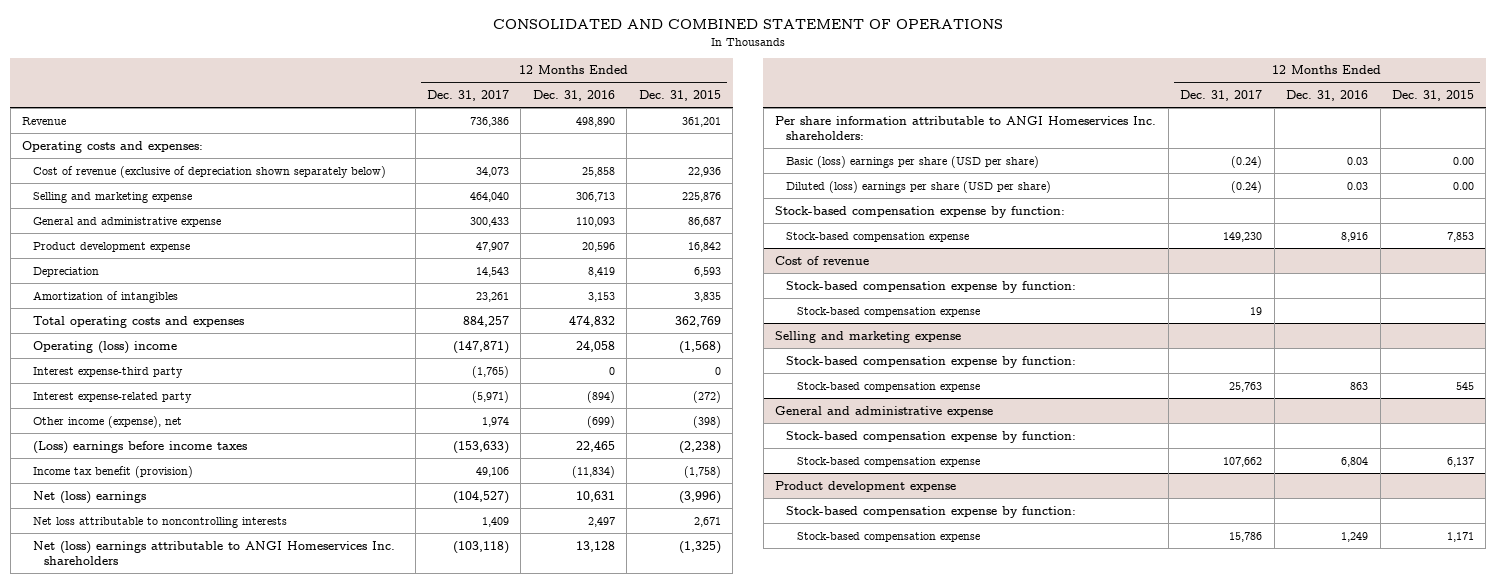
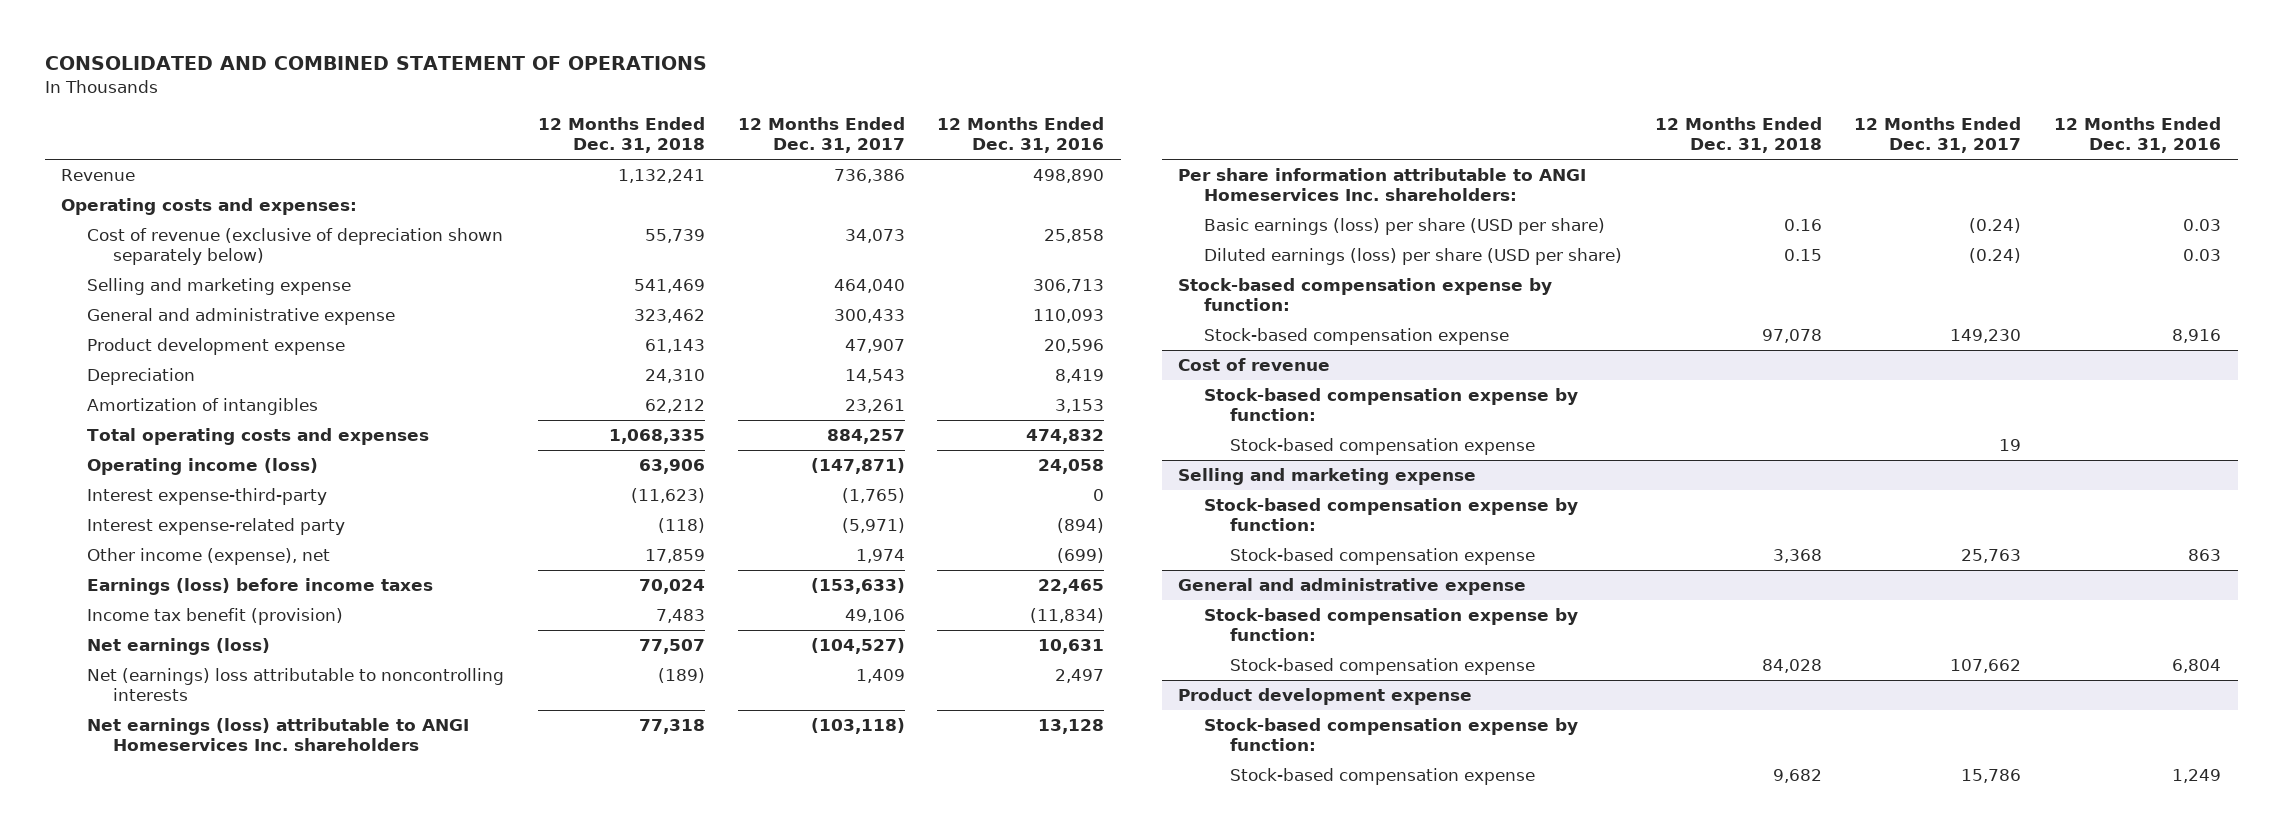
[638,90,721,102] Dec. 31, 2015 -> none
none -> [537,117,705,154] 12 Months Ended Dec. 31, 2018
[32,340,177,354] Operating (loss) income -> [87,458,319,476] Operating income (loss)
[32,366,183,378] Interest expense-third party -> [87,488,328,506] Interest expense-third-party
[32,440,247,454] (Loss) earnings before income taxes -> [87,578,434,596] Earnings (loss) before income taxes
[32,490,146,504] Net (loss) earnings -> [87,638,271,656] Net earnings (loss)
[32,516,287,528] Net loss attributable to noncontrolling interests -> [87,668,505,702] Net (earnings) loss attributable to noncontrolling interests
[32,540,395,565] Net (loss) earnings attributable to ANGI Homeservices Inc. shareholders -> [87,718,470,752] Net earnings (loss) attributable to ANGI Homeservices Inc. shareholders
[786,155,1040,168] Basic (loss) earnings per share (USD per share) -> [1203,218,1605,236] Basic earnings (loss) per share (USD per share)
[786,180,1052,193] Diluted (loss) earnings per share (USD per share) -> [1203,248,1622,266] Diluted earnings (loss) per share (USD per share)

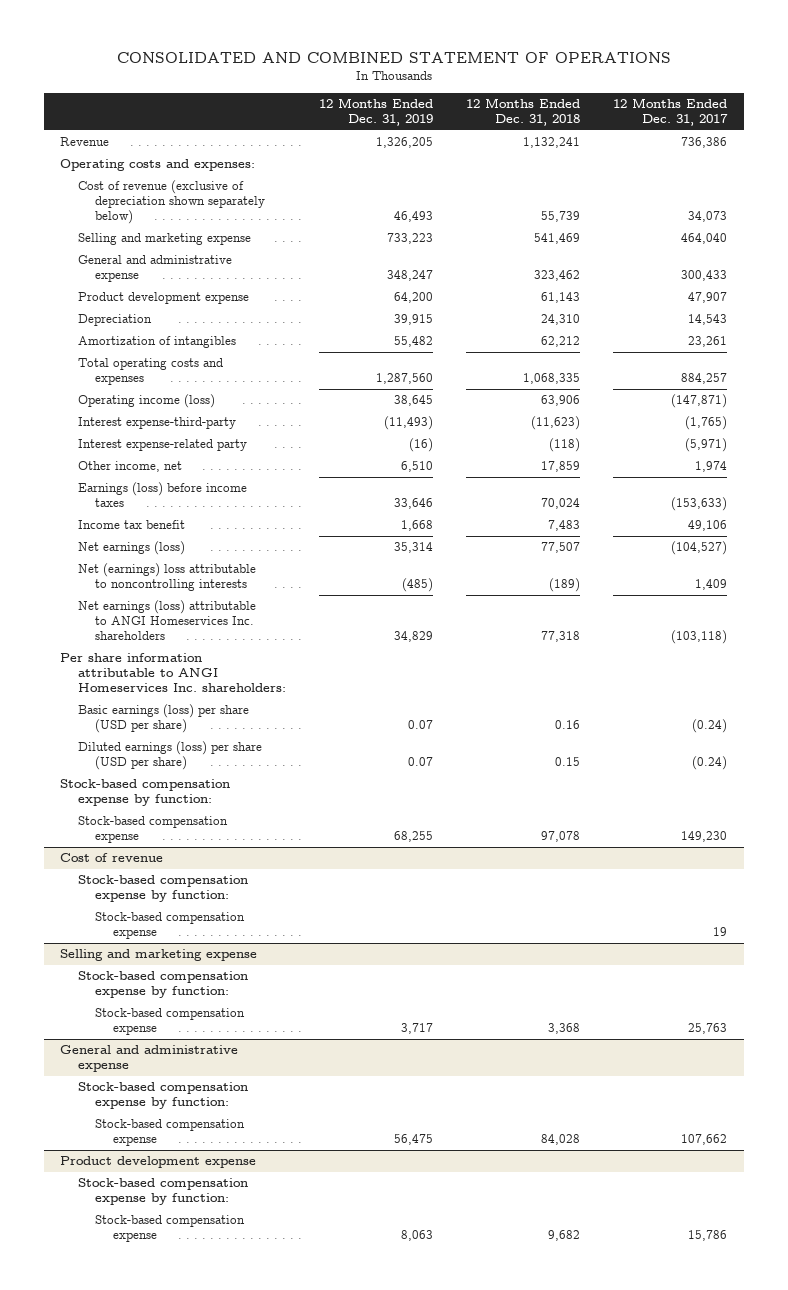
[937,117,1105,154] 12 Months Ended Dec. 31, 2016 -> none
none -> [318,98,433,126] 12 Months Ended Dec. 31, 2019
[87,548,331,566] Other income (expense), net -> [77,461,182,473] Other income, net
[87,608,344,626] Income tax benefit (provision) -> [77,520,185,530] Income tax benefit

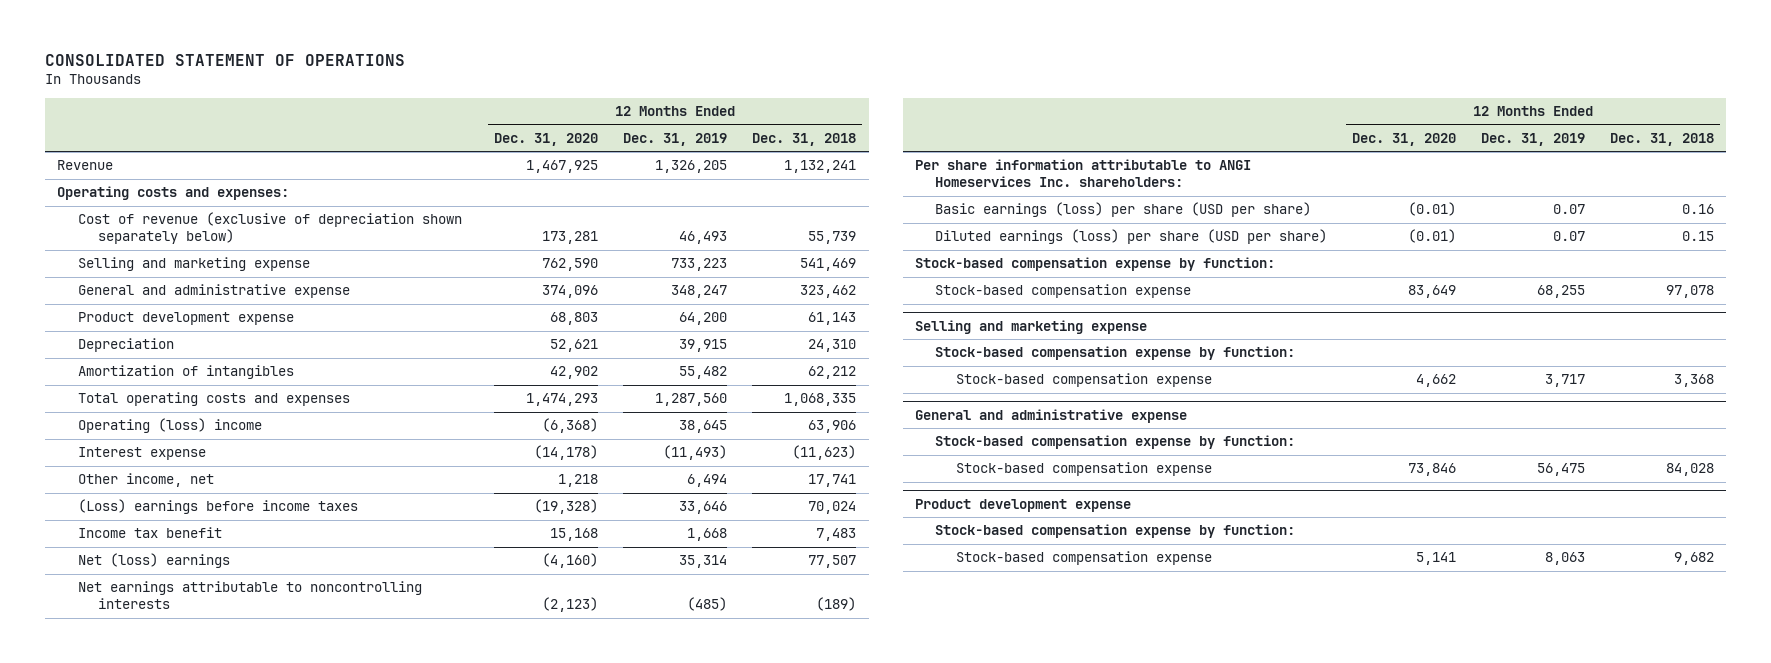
[116,52,671,64] CONSOLIDATED AND COMBINED STATEMENT OF OPERATIONS -> [44,53,405,66] CONSOLIDATED STATEMENT OF OPERATIONS
[613,98,729,126] 12 Months Ended Dec. 31, 2017 -> none
none -> [494,132,599,146] Dec. 31, 2020
[77,439,247,452] Interest expense-related party -> none
[77,394,215,409] Operating income (loss) -> [77,418,262,434] Operating (loss) income
[77,417,236,430] Interest expense-third-party -> [77,447,206,461] Interest expense
[400,461,433,473] 6,510 -> [687,474,728,488] 6,494
[541,461,581,473] 17,859 -> [808,474,857,488] 17,741
[77,482,247,508] Earnings (loss) before income taxes -> [77,499,358,515] (Loss) earnings before income taxes
[77,600,256,640] Net earnings (loss) attributable to ANGI Homeservices Inc. shareholders -> none
[77,541,185,556] Net earnings (loss) -> [77,553,230,569] Net (loss) earnings
[77,563,256,592] Net (earnings) loss attributable to noncontrolling interests -> [77,581,422,610] Net earnings attributable to noncontrolling interests
[60,853,164,863] Cost of revenue -> none
[77,875,248,903] Stock-based compensation expense by function: -> none
[95,912,246,940] Stock-based compensation expense -> none

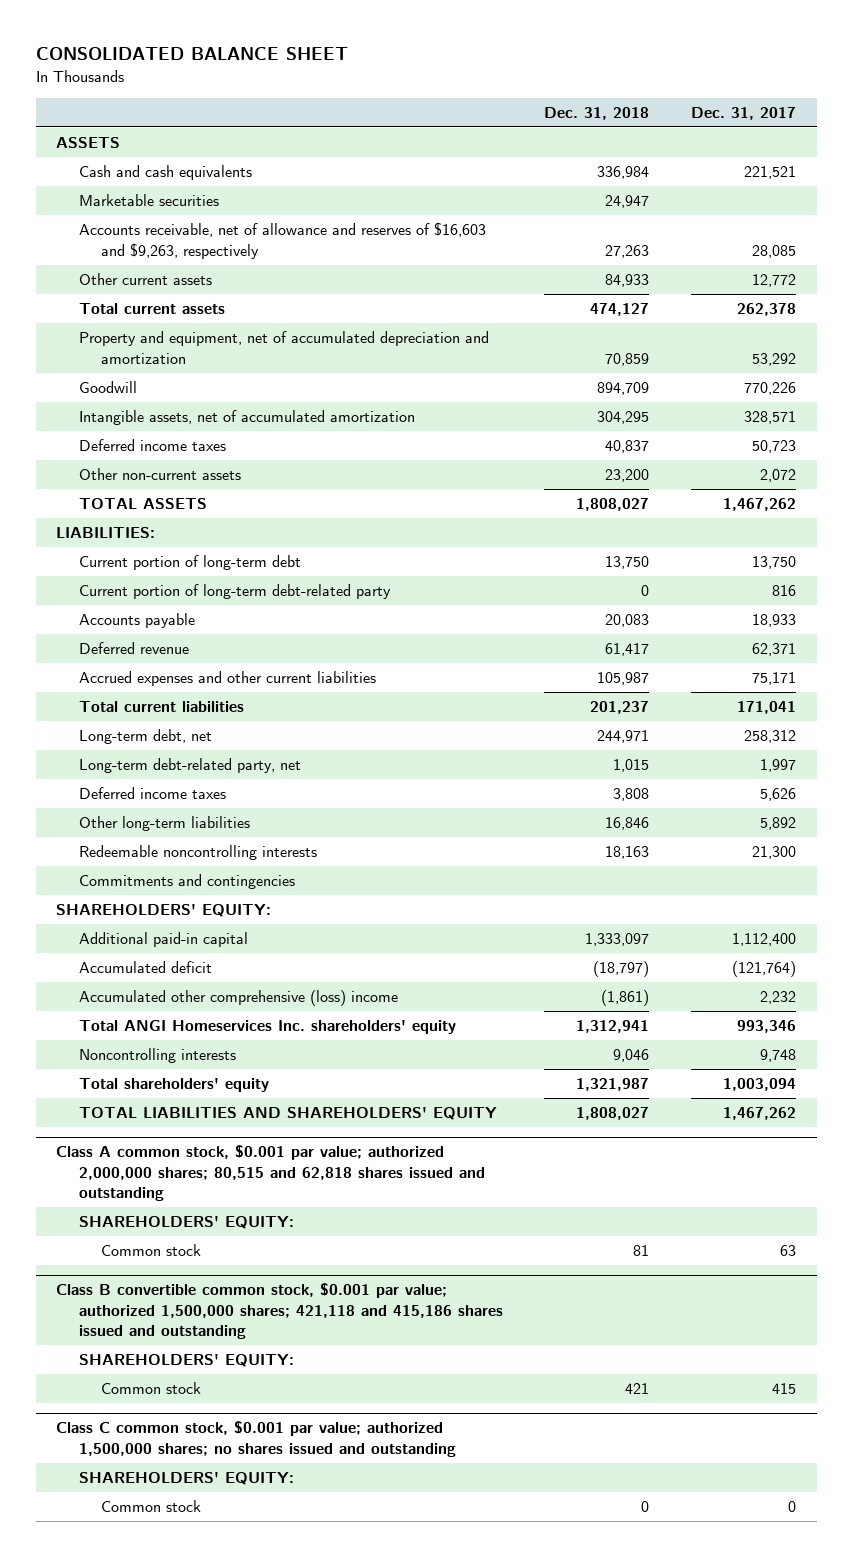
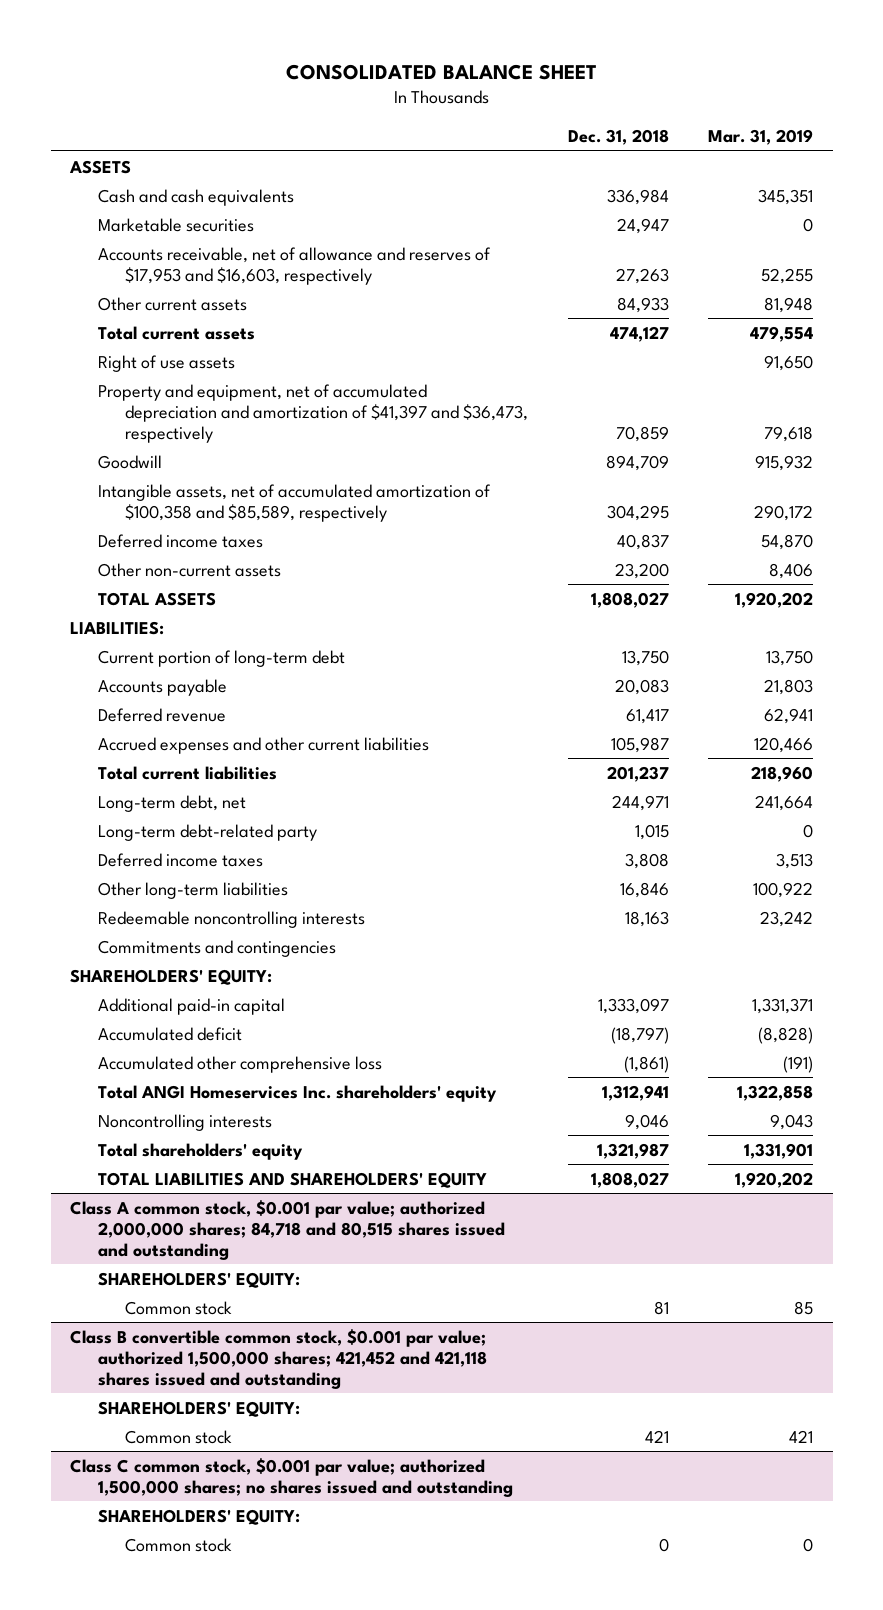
[691,106,797,120] Dec. 31, 2017 -> none
none -> [708,129,814,146] Mar. 31, 2019
[78,222,486,259] Accounts receivable, net of allowance and reserves of $16,603 and $9,263, respectively -> [97,246,491,285] Accounts receivable, net of allowance and reserves of $17,953 and $16,603, respectively
none -> [97,354,235,372] Right of use assets
[78,331,489,364] Property and equipment, net of accumulated depreciation and amortization -> [97,383,529,443] Property and equipment, net of accumulated depreciation and amortization of $41,397 and $36,473, respectively
[78,410,415,426] Intangible assets, net of accumulated amortization -> [97,483,491,522] Intangible assets, net of accumulated amortization of $100,358 and $85,589, respectively
[78,584,391,600] Current portion of long-term debt-related party -> none
[78,758,301,774] Long-term debt-related party, net -> [97,823,317,841] Long-term debt-related party
[78,990,398,1007] Accumulated other comprehensive (loss) income -> [97,1055,382,1073] Accumulated other comprehensive loss
[56,1145,485,1202] Class A common stock, $0.001 par value; authorized 2,000,000 shares; 80,515 and 62,818 shares issued and outstanding -> [70,1199,505,1260] Class A common stock, $0.001 par value; authorized 2,000,000 shares; 84,718 and 80,515 shares issued and outstanding
[56,1283,503,1340] Class B convertible common stock, $0.001 par value; authorized 1,500,000 shares; 421,118 and 415,186 shares issued and outstanding -> [70,1328,487,1389] Class B convertible common stock, $0.001 par value; authorized 1,500,000 shares; 421,452 and 421,118 shares issued and outstanding

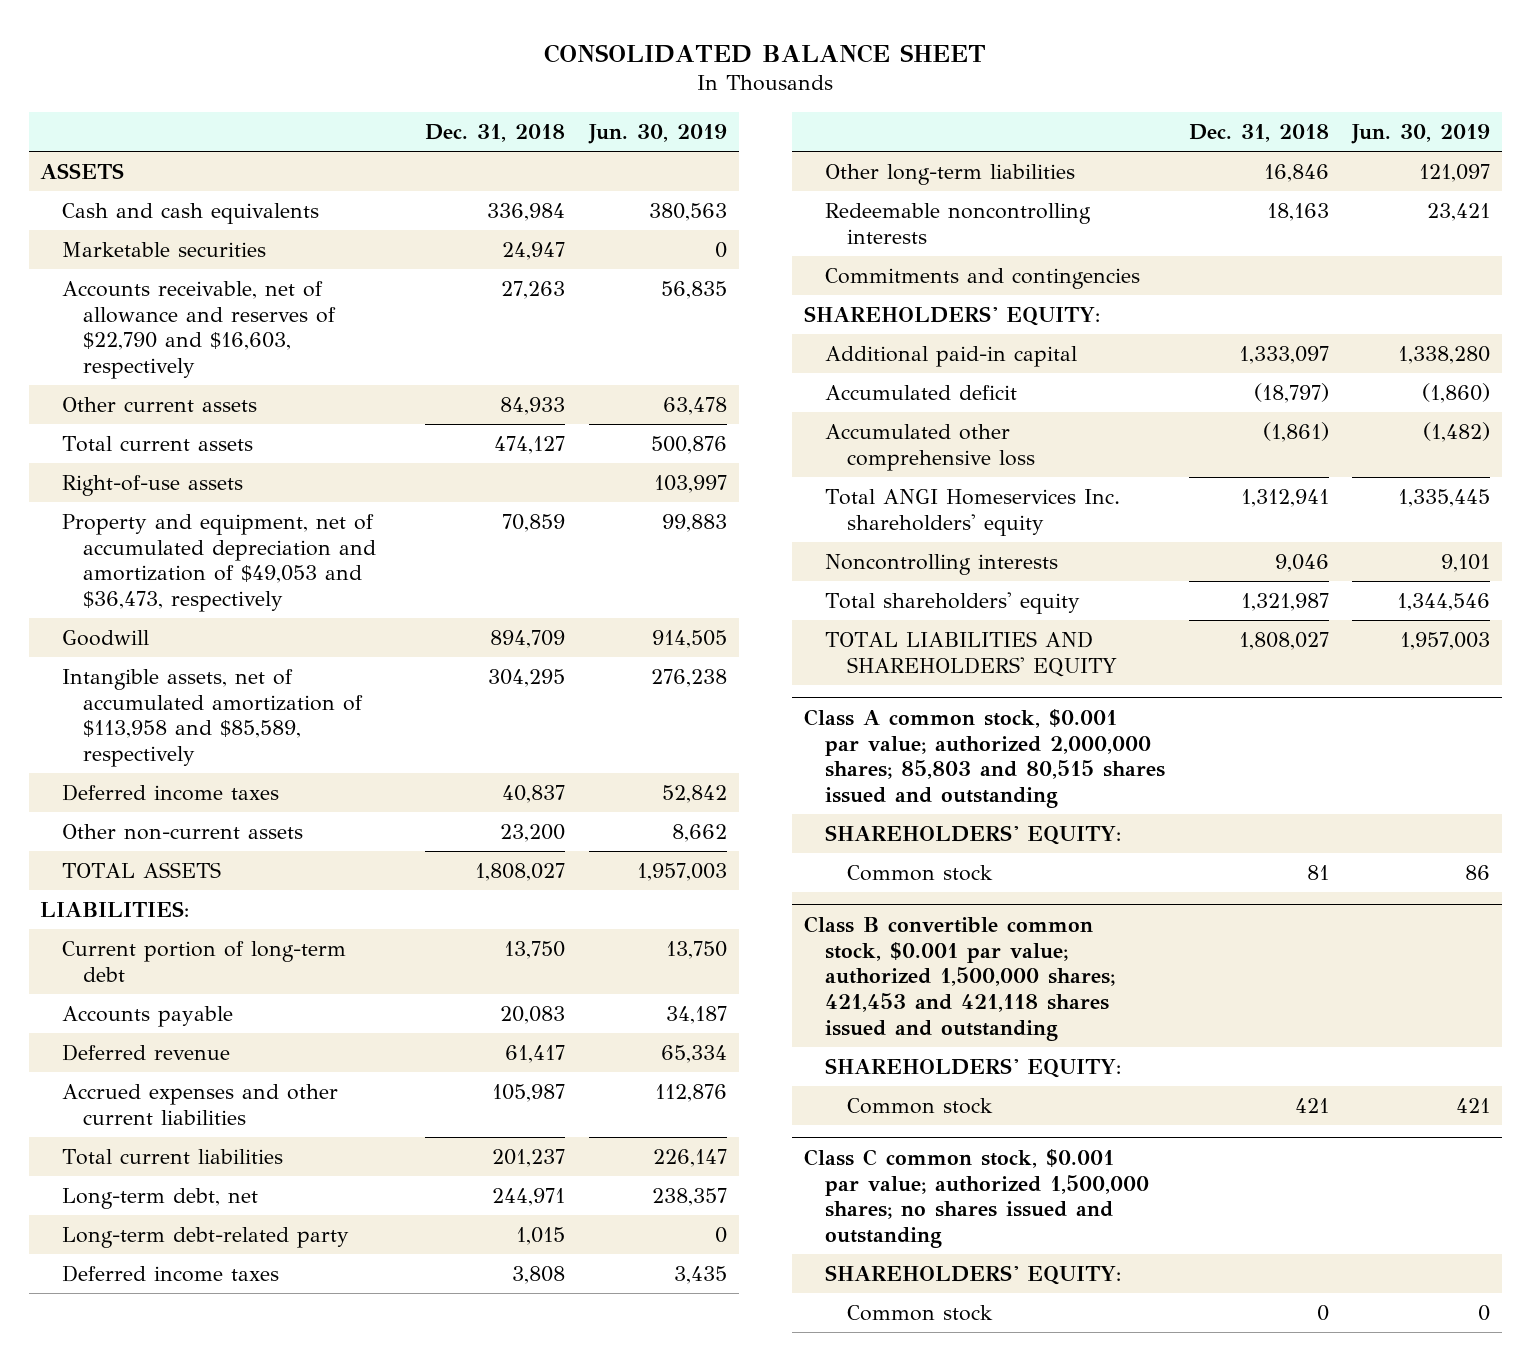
[708,129,814,146] Mar. 31, 2019 -> none
none -> [587,123,727,144] Jun. 30, 2019
[97,246,491,285] Accounts receivable, net of allowance and reserves of $17,953 and $16,603, respectively -> [61,280,337,380] Accounts receivable, net of allowance and reserves of $22,790 and $16,603, respectively
[97,354,235,372] Right of use assets -> [61,474,243,496] Right-of-use assets
[97,383,529,443] Property and equipment, net of accumulated depreciation and amortization of $41,397 and $36,473, respectively -> [61,513,377,613] Property and equipment, net of accumulated depreciation and amortization of $49,053 and $36,473, respectively
[97,483,491,522] Intangible assets, net of accumulated amortization of $100,358 and $85,589, respectively -> [61,668,364,768] Intangible assets, net of accumulated amortization of $113,958 and $85,589, respectively
[70,1199,505,1260] Class A common stock, $0.001 par value; authorized 2,000,000 shares; 84,718 and 80,515 shares issued and outstanding -> [803,708,1166,808] Class A common stock, $0.001 par value; authorized 2,000,000 shares; 85,803 and 80,515 shares issued and outstanding
[70,1328,487,1389] Class B convertible common stock, $0.001 par value; authorized 1,500,000 shares; 421,452 and 421,118 shares issued and outstanding -> [803,915,1116,1041] Class B convertible common stock, $0.001 par value; authorized 1,500,000 shares; 421,453 and 421,118 shares issued and outstanding

